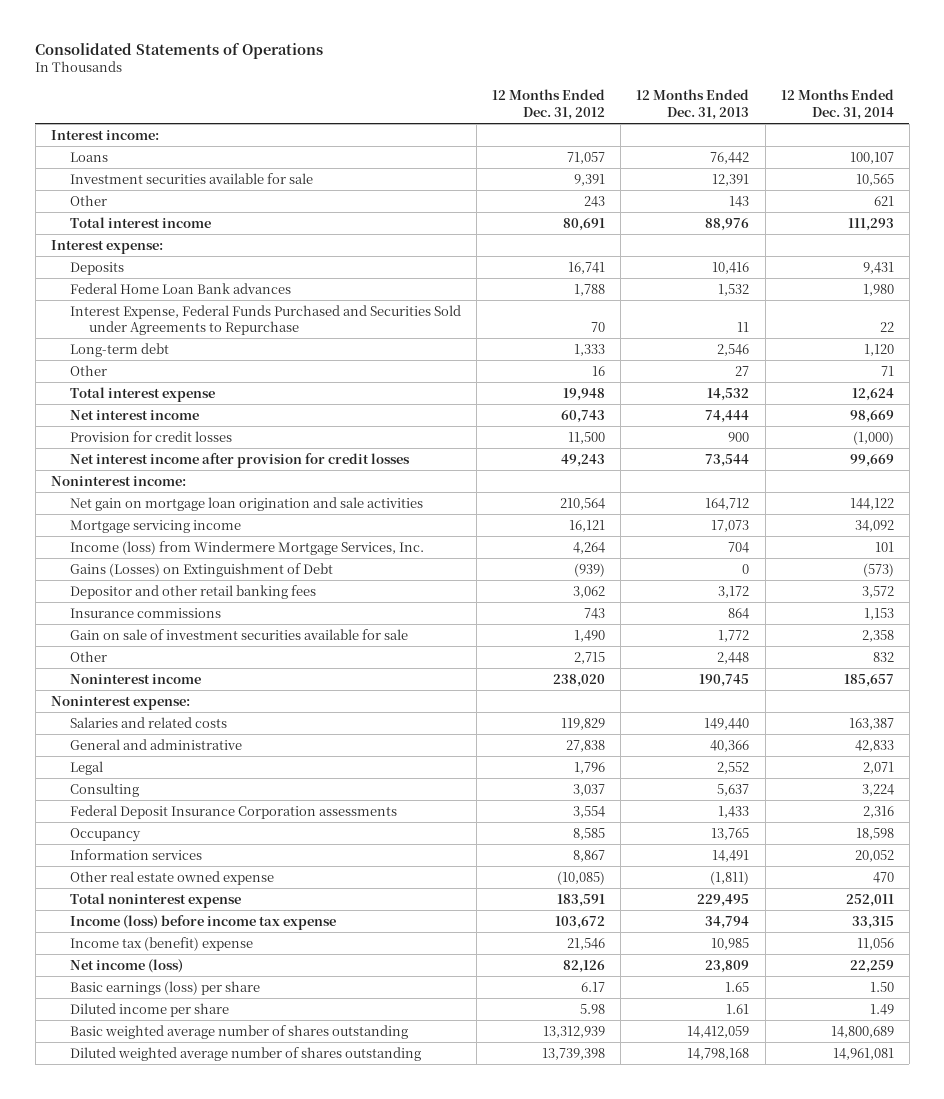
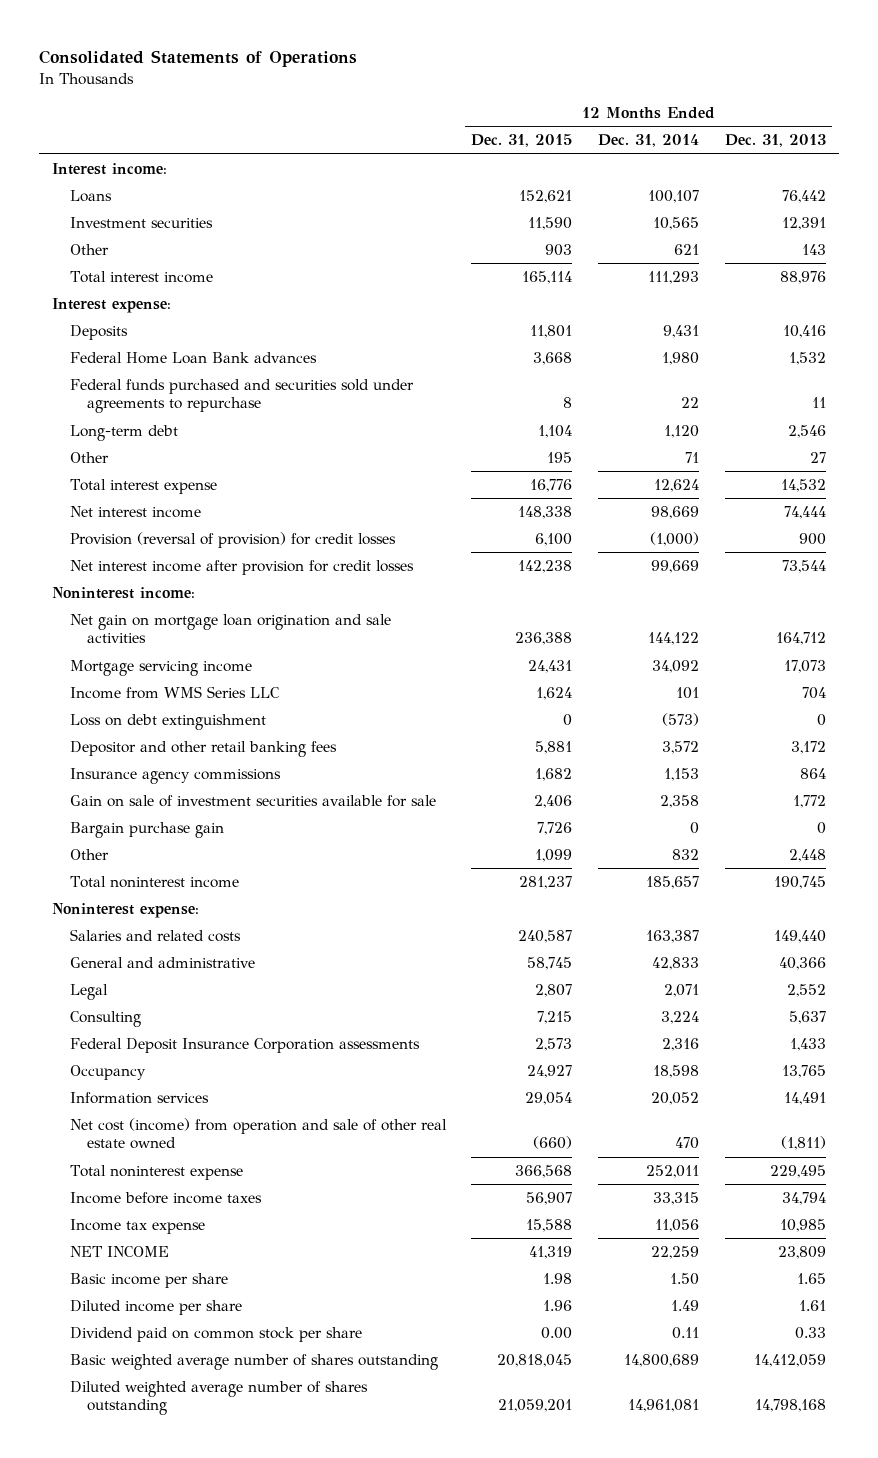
[492,89,606,120] 12 Months Ended Dec. 31, 2012 -> none
none -> [471,134,573,148] Dec. 31, 2015
[69,172,313,184] Investment securities available for sale -> [69,216,213,228] Investment securities
[69,304,461,335] Interest Expense, Federal Funds Purchased and Securities Sold under Agreements to Repurchase -> [69,378,414,414] Federal funds purchased and securities sold under agreements to repurchase
[69,430,232,442] Provision for credit losses -> [69,531,396,548] Provision (reversal of provision) for credit losses
[69,540,424,555] Income (loss) from Windermere Mortgage Services, Inc. -> [69,685,280,699] Income from WMS Series LLC
[69,562,333,577] Gains (Losses) on Extinguishment of Debt -> [69,713,266,730] Loss on debt extinguishment
[69,607,221,618] Insurance commissions -> [69,767,281,784] Insurance agency commissions
none -> [69,821,224,838] Bargain purchase gain
[69,673,201,684] Noninterest income -> [69,875,239,888] Total noninterest income
[69,870,274,885] Other real estate owned expense -> [69,1117,447,1150] Net cost (income) from operation and sale of other real estate owned
[69,914,336,930] Income (loss) before income tax expense -> [69,1191,262,1204] Income before income taxes
[69,936,253,951] Income tax (benefit) expense -> [69,1218,205,1234] Income tax expense
[69,958,183,973] Net income (loss) -> [69,1245,169,1257] NET INCOME
[69,980,260,995] Basic earnings (loss) per share -> [69,1272,228,1288] Basic income per share
none -> [69,1326,362,1342] Dividend paid on common stock per share

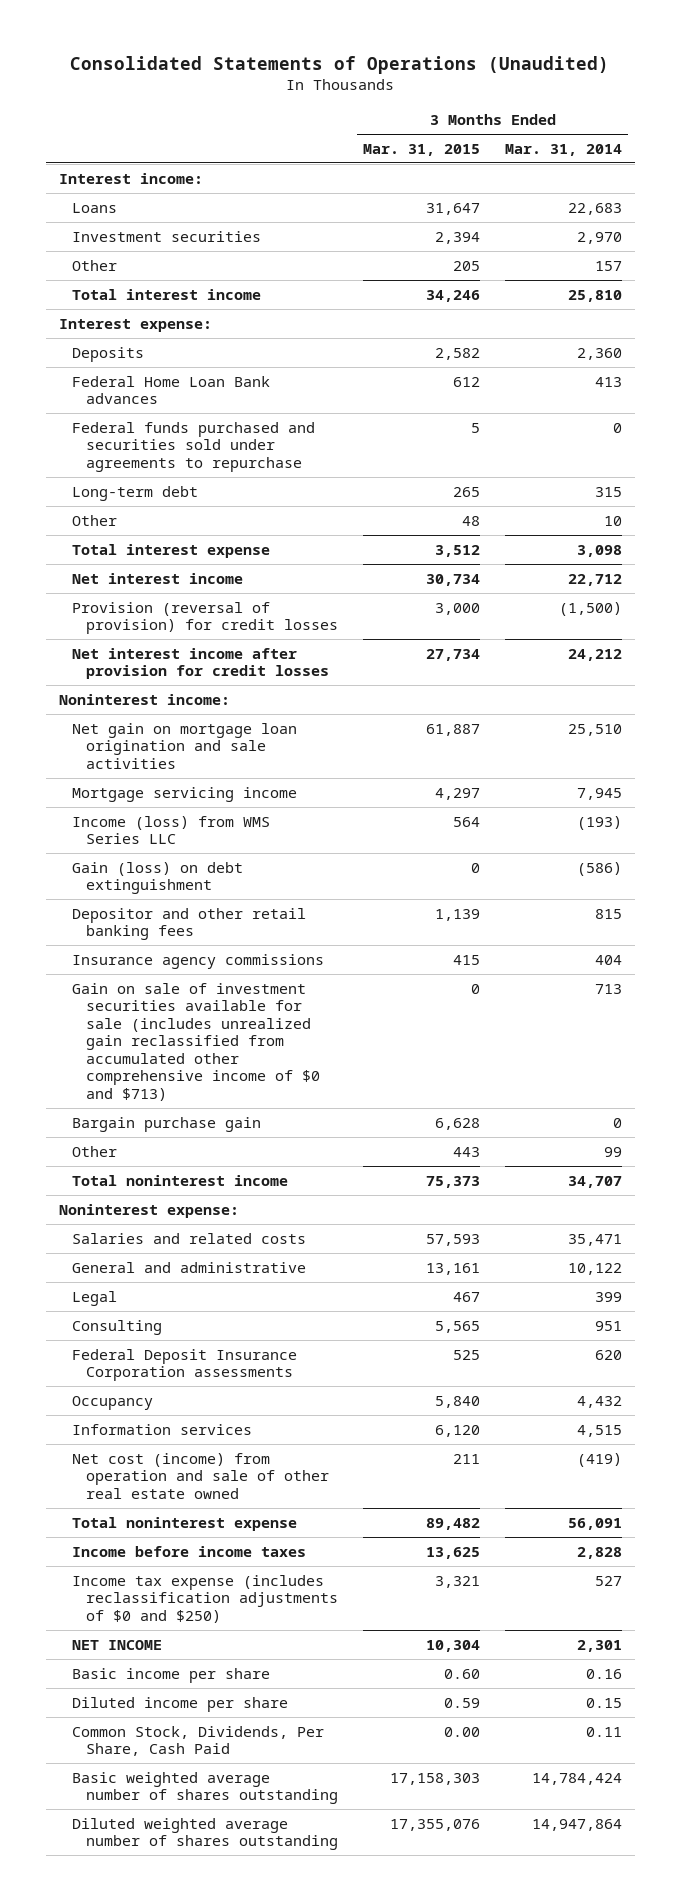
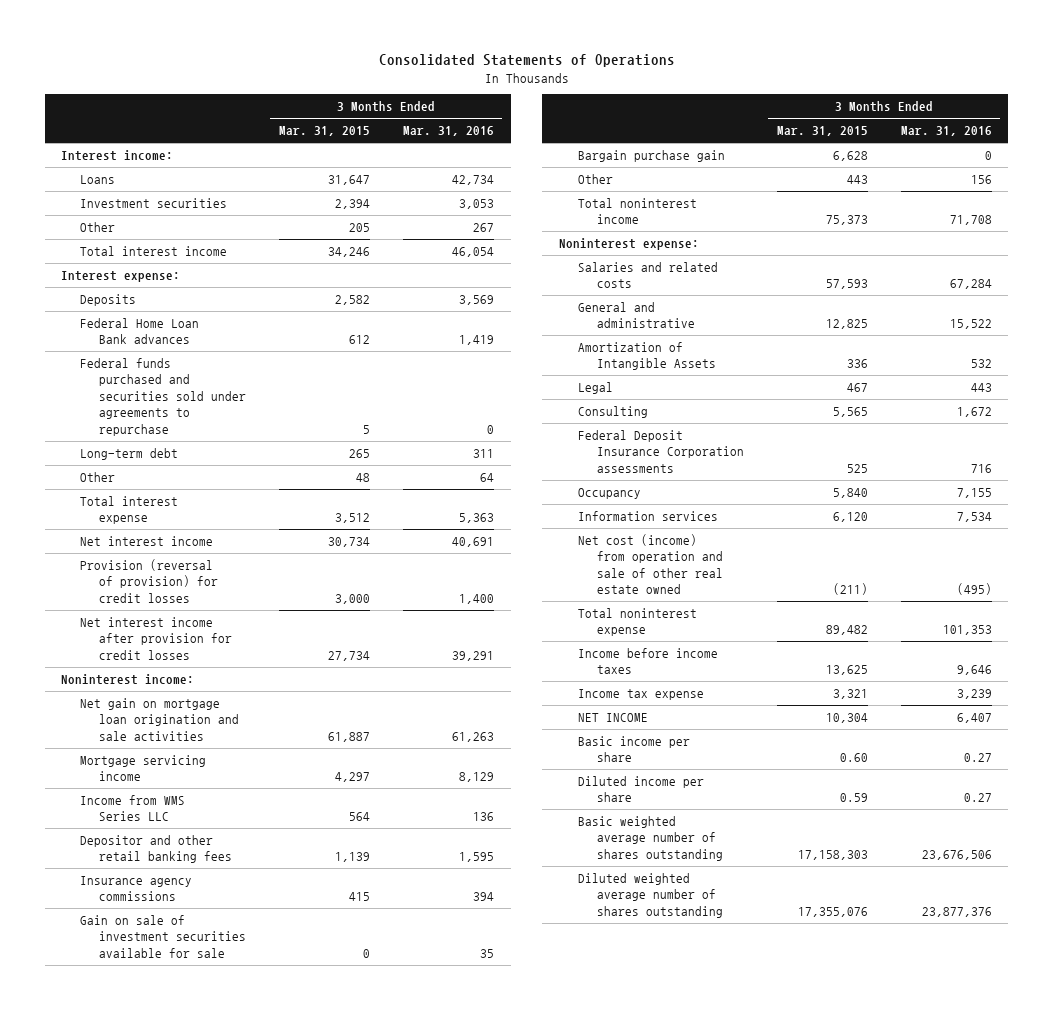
[70,55,610,74] Consolidated Statements of Operations (Unaudited) -> [378,54,675,68] Consolidated Statements of Operations
[505,143,623,156] Mar. 31, 2014 -> none
none -> [402,126,494,137] Mar. 31, 2016
[72,861,244,895] Gain (loss) on debt extinguishment -> none
[72,815,271,845] Income (loss) from WMS Series LLC -> [79,795,185,822] Income from WMS Series LLC
[72,982,321,1101] Gain on sale of investment securities available for sale (includes unrealized gain reclassified from accumulated other comprehensive income of $0 and $713) -> [79,915,246,958] Gain on sale of investment securities available for sale
[426,1262,481,1275] 13,161 -> [825,319,868,330] 12,825
none -> [577,342,716,371] Amortization of Intangible Assets
[453,1453,481,1464] 211 -> [832,583,868,596] (211)
[72,1574,339,1623] Income tax expense (includes reclassification adjustments of $0 and $250) -> [577,689,704,701] Income tax expense
[72,1725,325,1757] Common Stock, Dividends, Per Share, Cash Paid -> none

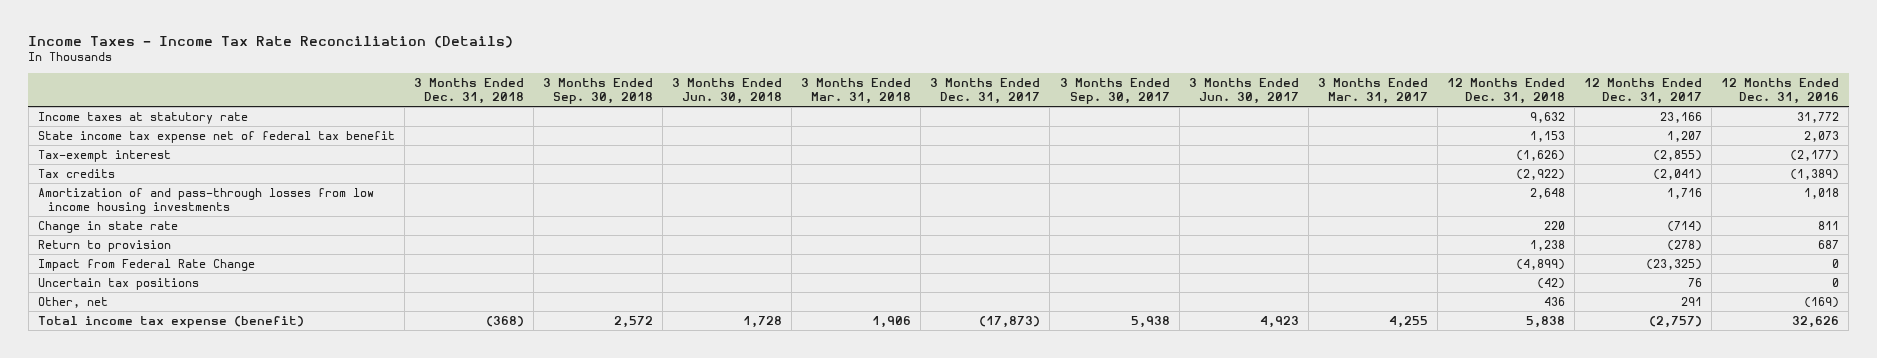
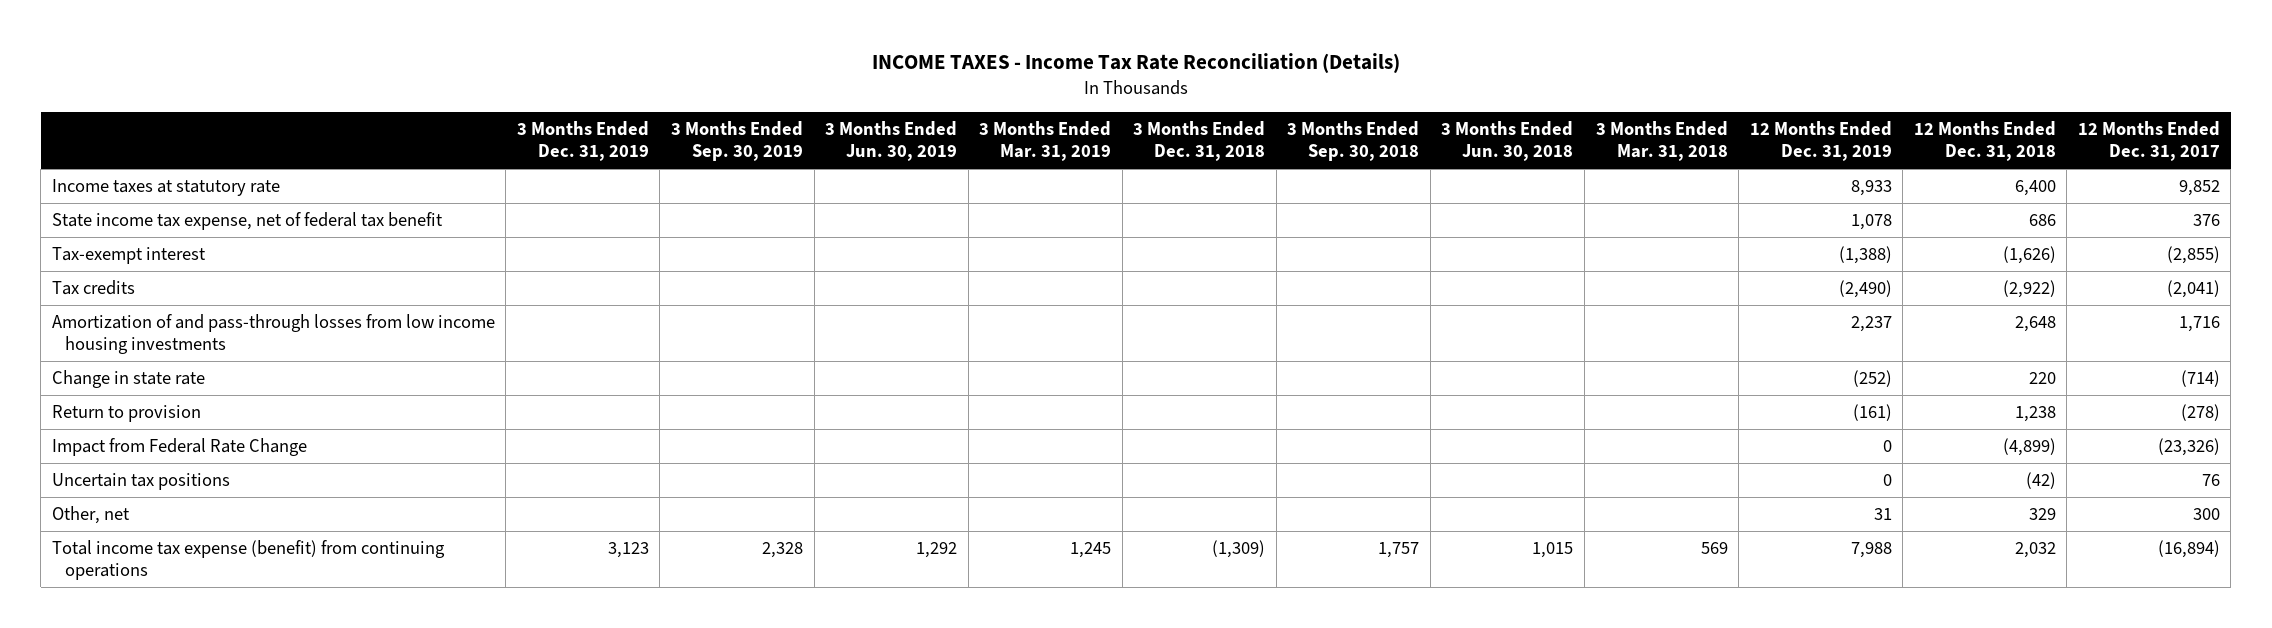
[28,35,514,48] Income Taxes - Income Tax Rate Reconciliation (Details) -> [871,53,1400,74] INCOME TAXES - Income Tax Rate Reconciliation (Details)
[930,77,1041,105] 3 Months Ended Dec. 31, 2017 -> none
[1059,77,1170,105] 3 Months Ended Sep. 30, 2017 -> none
[1188,77,1299,105] 3 Months Ended Jun. 30, 2017 -> none
[1317,77,1428,105] 3 Months Ended Mar. 31, 2017 -> none
[1721,77,1840,105] 12 Months Ended Dec. 31, 2016 -> none
none -> [516,121,649,162] 3 Months Ended Dec. 31, 2019
none -> [670,121,803,162] 3 Months Ended Sep. 30, 2019
none -> [825,121,958,162] 3 Months Ended Jun. 30, 2019
none -> [979,121,1112,162] 3 Months Ended Mar. 31, 2019
none -> [1749,121,1892,162] 12 Months Ended Dec. 31, 2019
[1529,111,1565,123] 9,632 -> [2014,180,2056,197] 6,400
[1660,111,1703,123] 23,166 -> [2178,180,2220,197] 9,852
[37,130,395,143] State income tax expense net of federal tax benefit -> [51,212,443,231] State income tax expense, net of federal tax benefit
[1529,130,1565,142] 1,153 -> [2028,214,2056,227] 686
[1667,130,1703,142] 1,207 -> [2192,214,2220,227] 376
[1646,258,1703,270] (23,325) -> [2157,438,2220,457] (23,326)
[1543,296,1565,306] 436 -> [2028,508,2056,521] 329
[1681,296,1703,306] 291 -> [2192,508,2220,521] 300
[37,315,304,328] Total income tax expense (benefit) -> [51,540,445,581] Total income tax expense (benefit) from continuing operations
[485,315,524,327] (368) -> [1212,540,1266,559] (1,309)
[613,315,653,328] 2,572 -> [1378,542,1420,559] 1,757
[743,315,783,328] 1,728 -> [1532,542,1574,559] 1,015
[872,315,912,328] 1,906 -> [1700,542,1728,555] 569
[1525,315,1565,328] 5,838 -> [2014,542,2056,559] 2,032
[1649,315,1703,328] (2,757) -> [2157,540,2220,559] (16,894)

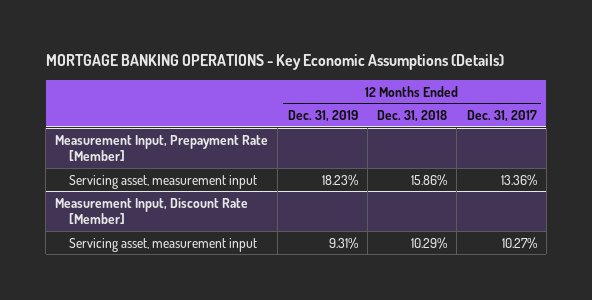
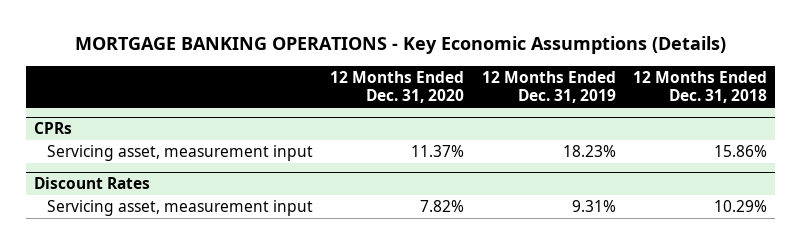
[466,110,537,123] Dec. 31, 2017 -> none
none -> [330,71,465,104] 12 Months Ended Dec. 31, 2020
[55,134,269,162] Measurement Input, Prepayment Rate [Member] -> none
none -> [34,122,73,135] CPRs
[55,197,249,225] Measurement Input, Discount Rate [Member] -> [34,177,151,190] Discount Rates

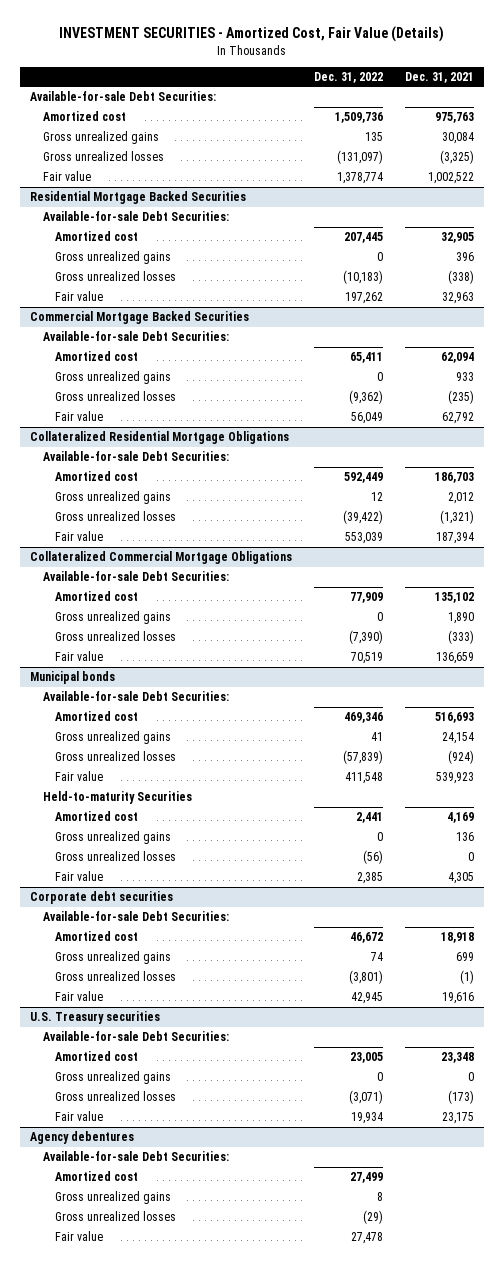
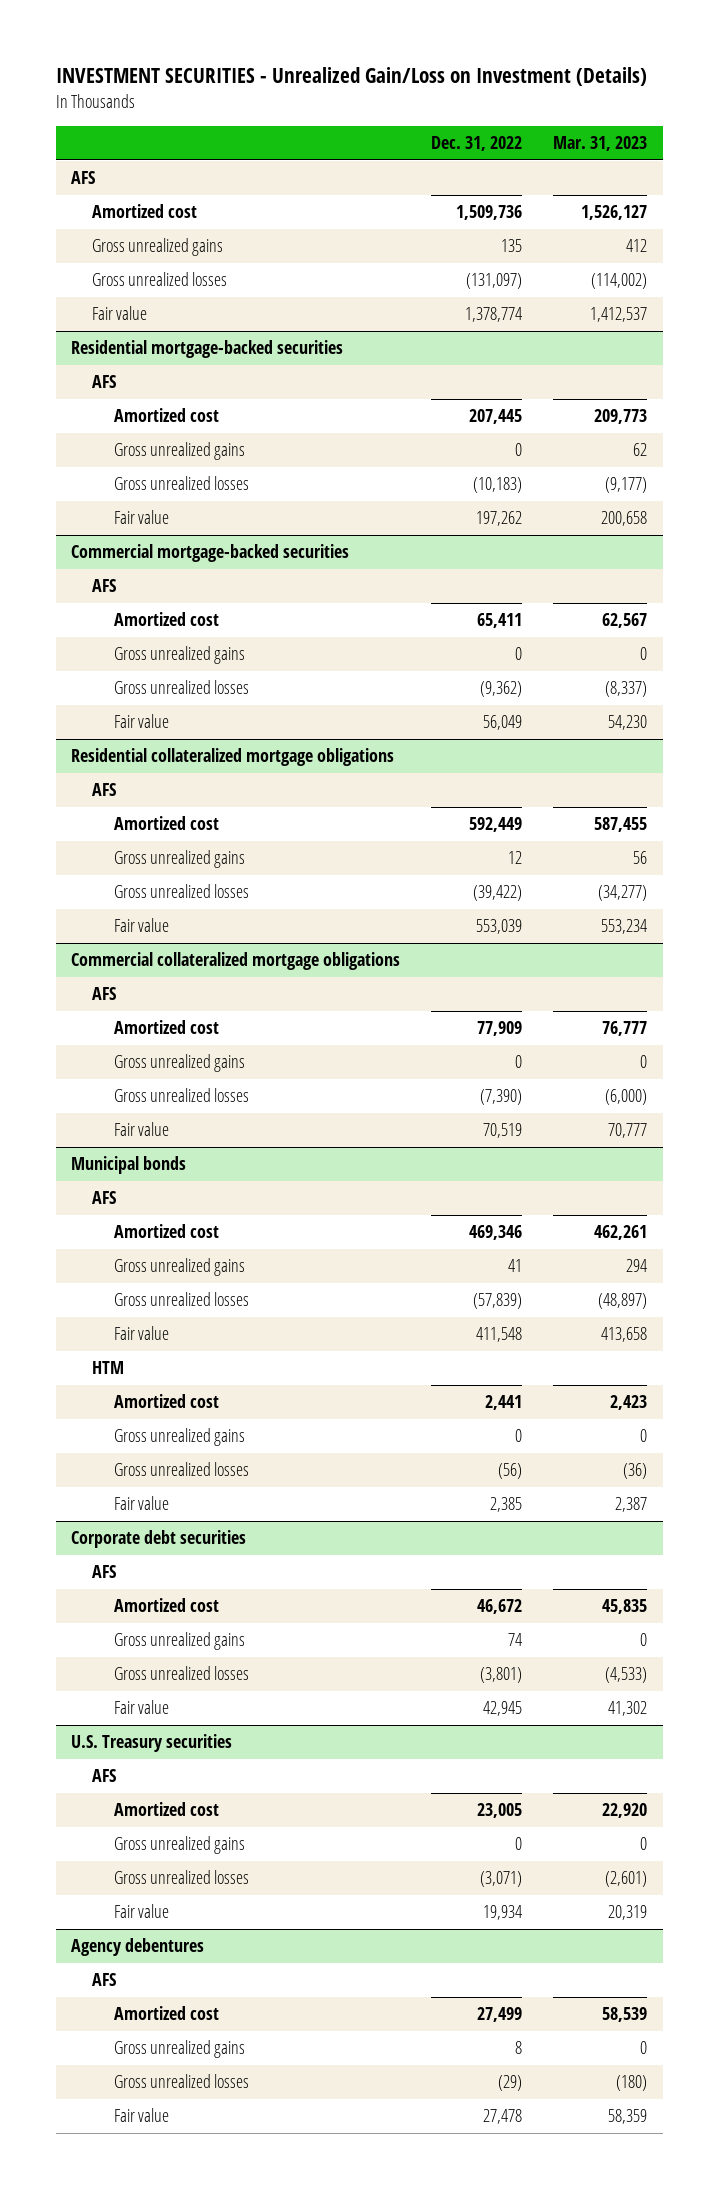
[59,26,445,43] INVESTMENT SECURITIES - Amortized Cost, Fair Value (Details) -> [55,67,647,87] INVESTMENT SECURITIES - Unrealized Gain/Loss on Investment (Details)
[404,71,474,83] Dec. 31, 2021 -> none
none -> [553,136,648,152] Mar. 31, 2023
[30,91,217,102] Available-for-sale Debt Securities: -> none
none -> [71,171,96,185] AFS
[42,211,229,222] Available-for-sale Debt Securities: -> none
[30,191,247,205] Residential Mortgage Backed Securities -> [71,340,344,359] Residential mortgage-backed securities
none -> [92,375,117,389] AFS
[42,331,229,342] Available-for-sale Debt Securities: -> none
[30,311,250,325] Commercial Mortgage Backed Securities -> [71,544,350,563] Commercial mortgage-backed securities
none -> [92,579,117,593] AFS
[42,451,229,462] Available-for-sale Debt Securities: -> none
[30,431,290,445] Collateralized Residential Mortgage Obligations -> [71,748,395,767] Residential collateralized mortgage obligations
none -> [92,783,117,797] AFS
[42,571,229,582] Available-for-sale Debt Securities: -> none
[30,551,293,565] Collateralized Commercial Mortgage Obligations -> [71,952,401,971] Commercial collateralized mortgage obligations
none -> [92,987,117,1001] AFS
[42,691,229,702] Available-for-sale Debt Securities: -> none
none -> [92,1191,117,1205] AFS
[42,791,192,805] Held-to-maturity Securities -> none
none -> [92,1361,125,1375] HTM
[42,911,229,922] Available-for-sale Debt Securities: -> none
none -> [92,1565,117,1579] AFS
[42,1031,229,1042] Available-for-sale Debt Securities: -> none
none -> [92,1769,117,1783] AFS
[42,1151,229,1162] Available-for-sale Debt Securities: -> none
none -> [92,1973,117,1987] AFS

